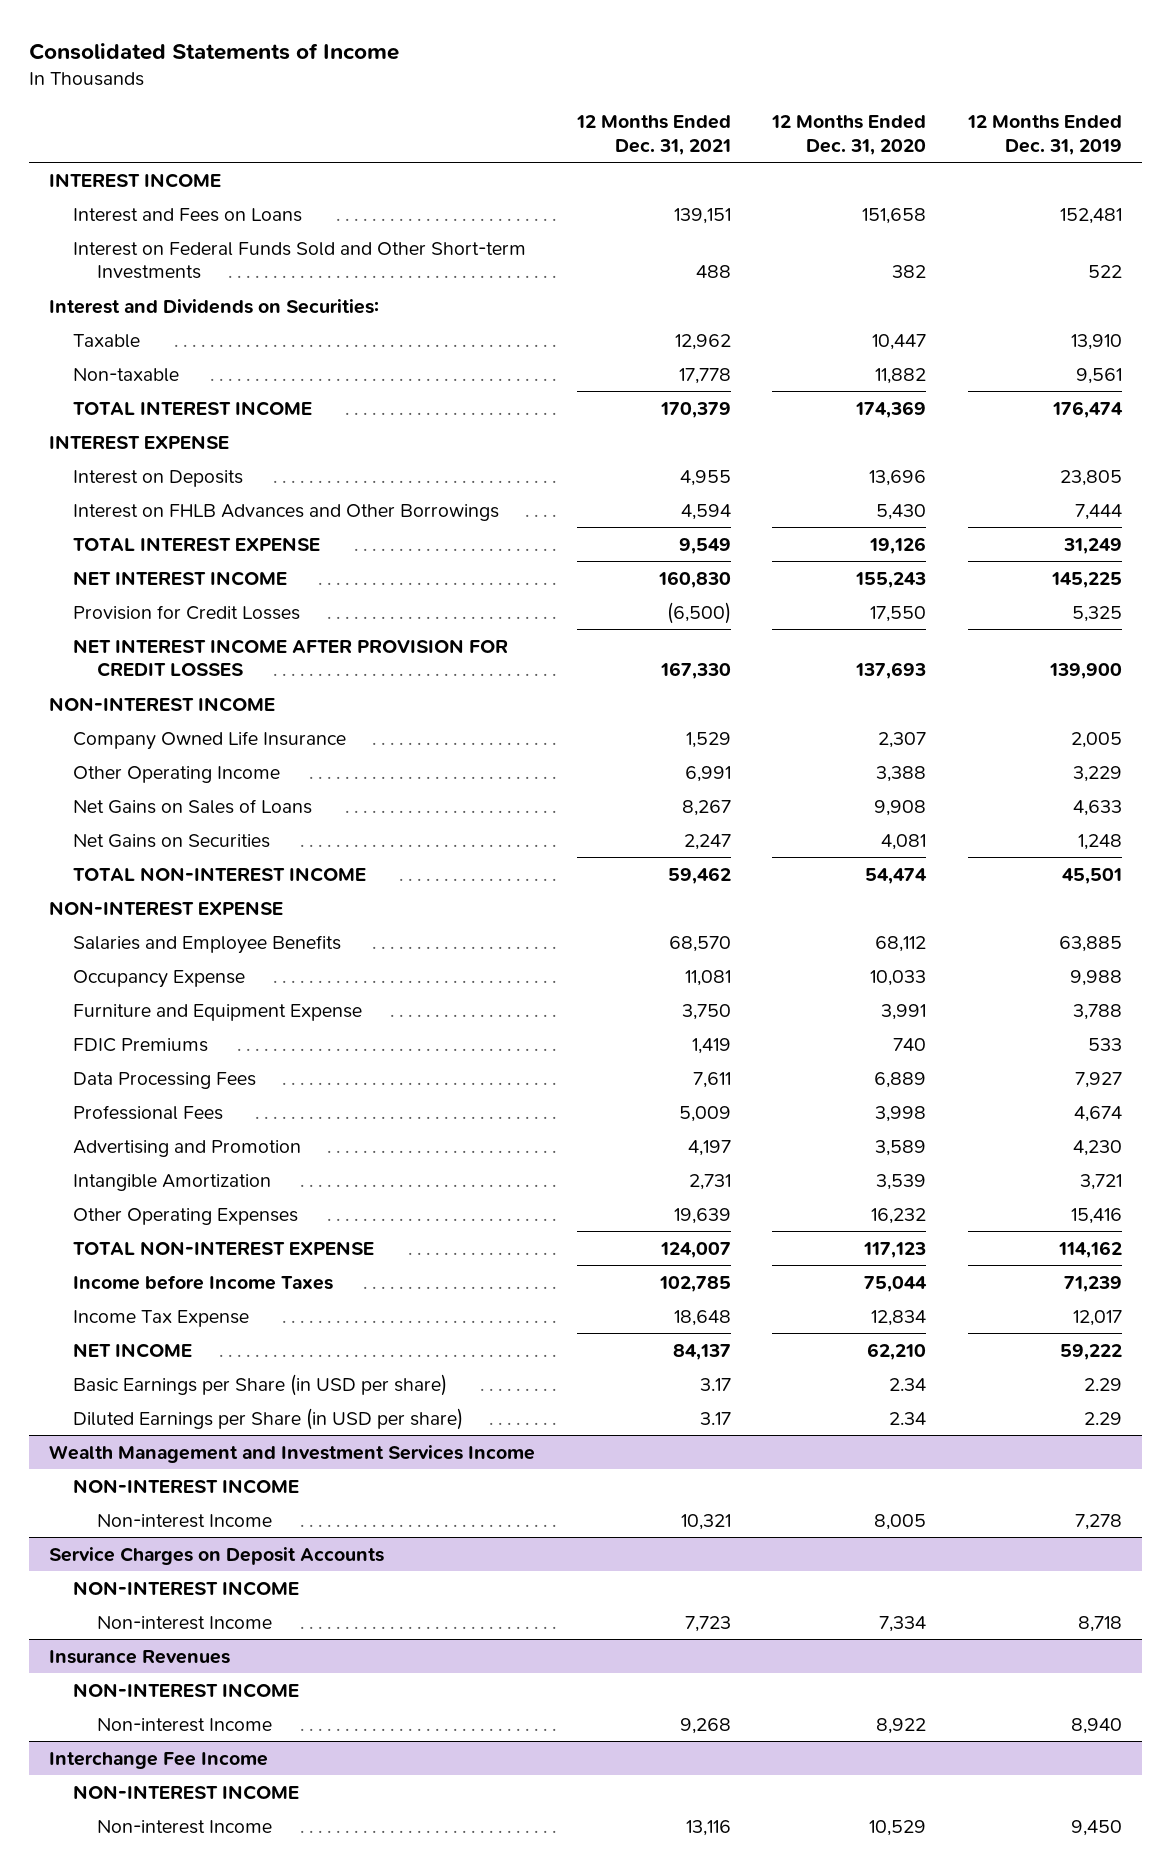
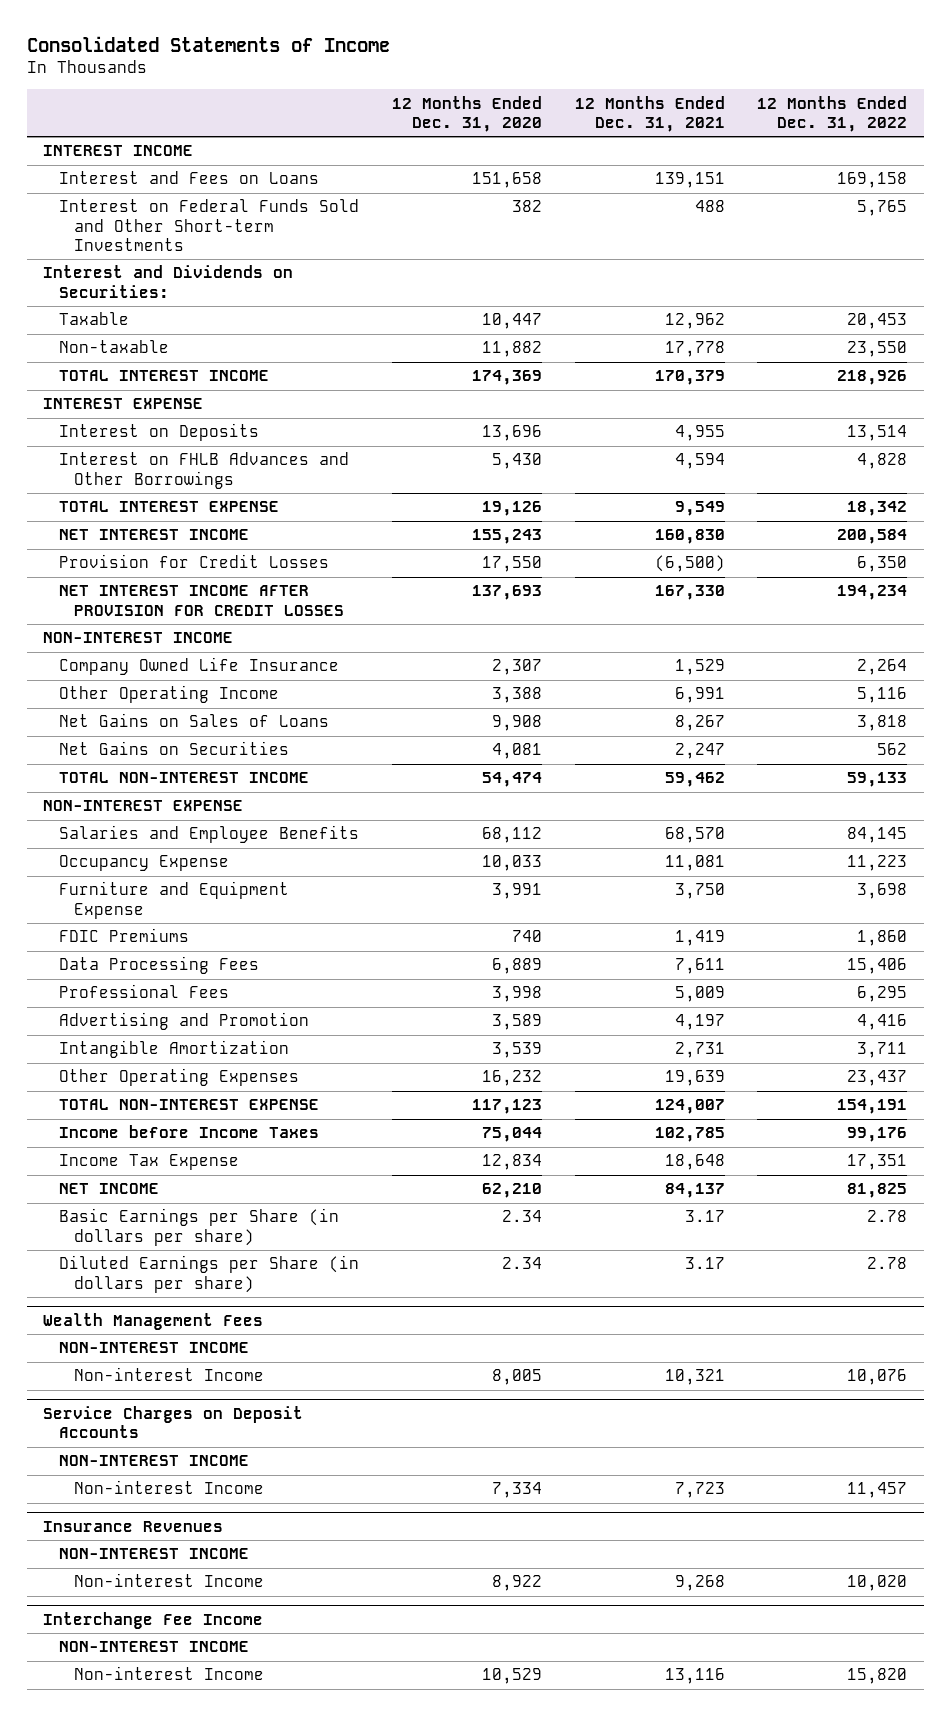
[966,115,1122,155] 12 Months Ended Dec. 31, 2019 -> none
none -> [757,95,908,133] 12 Months Ended Dec. 31, 2022
[49,1444,536,1463] Wealth Management and Investment Services Income -> none
[73,1373,448,1396] Basic Earnings per Share (in USD per share) -> [58,1208,339,1246] Basic Earnings per Share (in dollars per share)
[73,1407,464,1430] Diluted Earnings per Share (in USD per share) -> [58,1255,359,1293] Diluted Earnings per Share (in dollars per share)
none -> [43,1313,264,1331] Wealth Management Fees

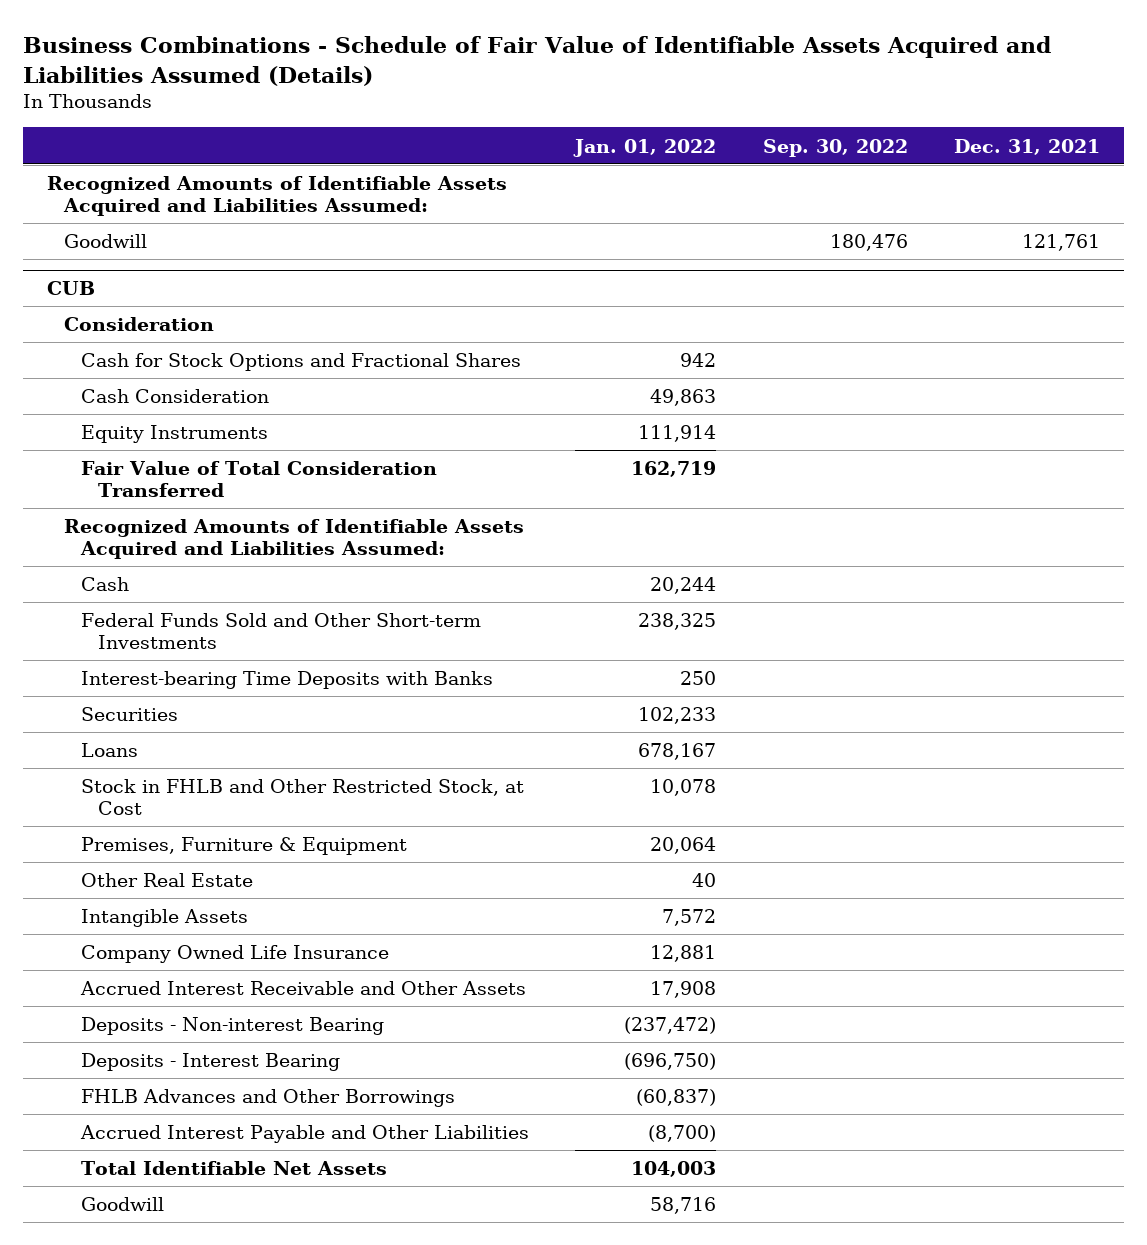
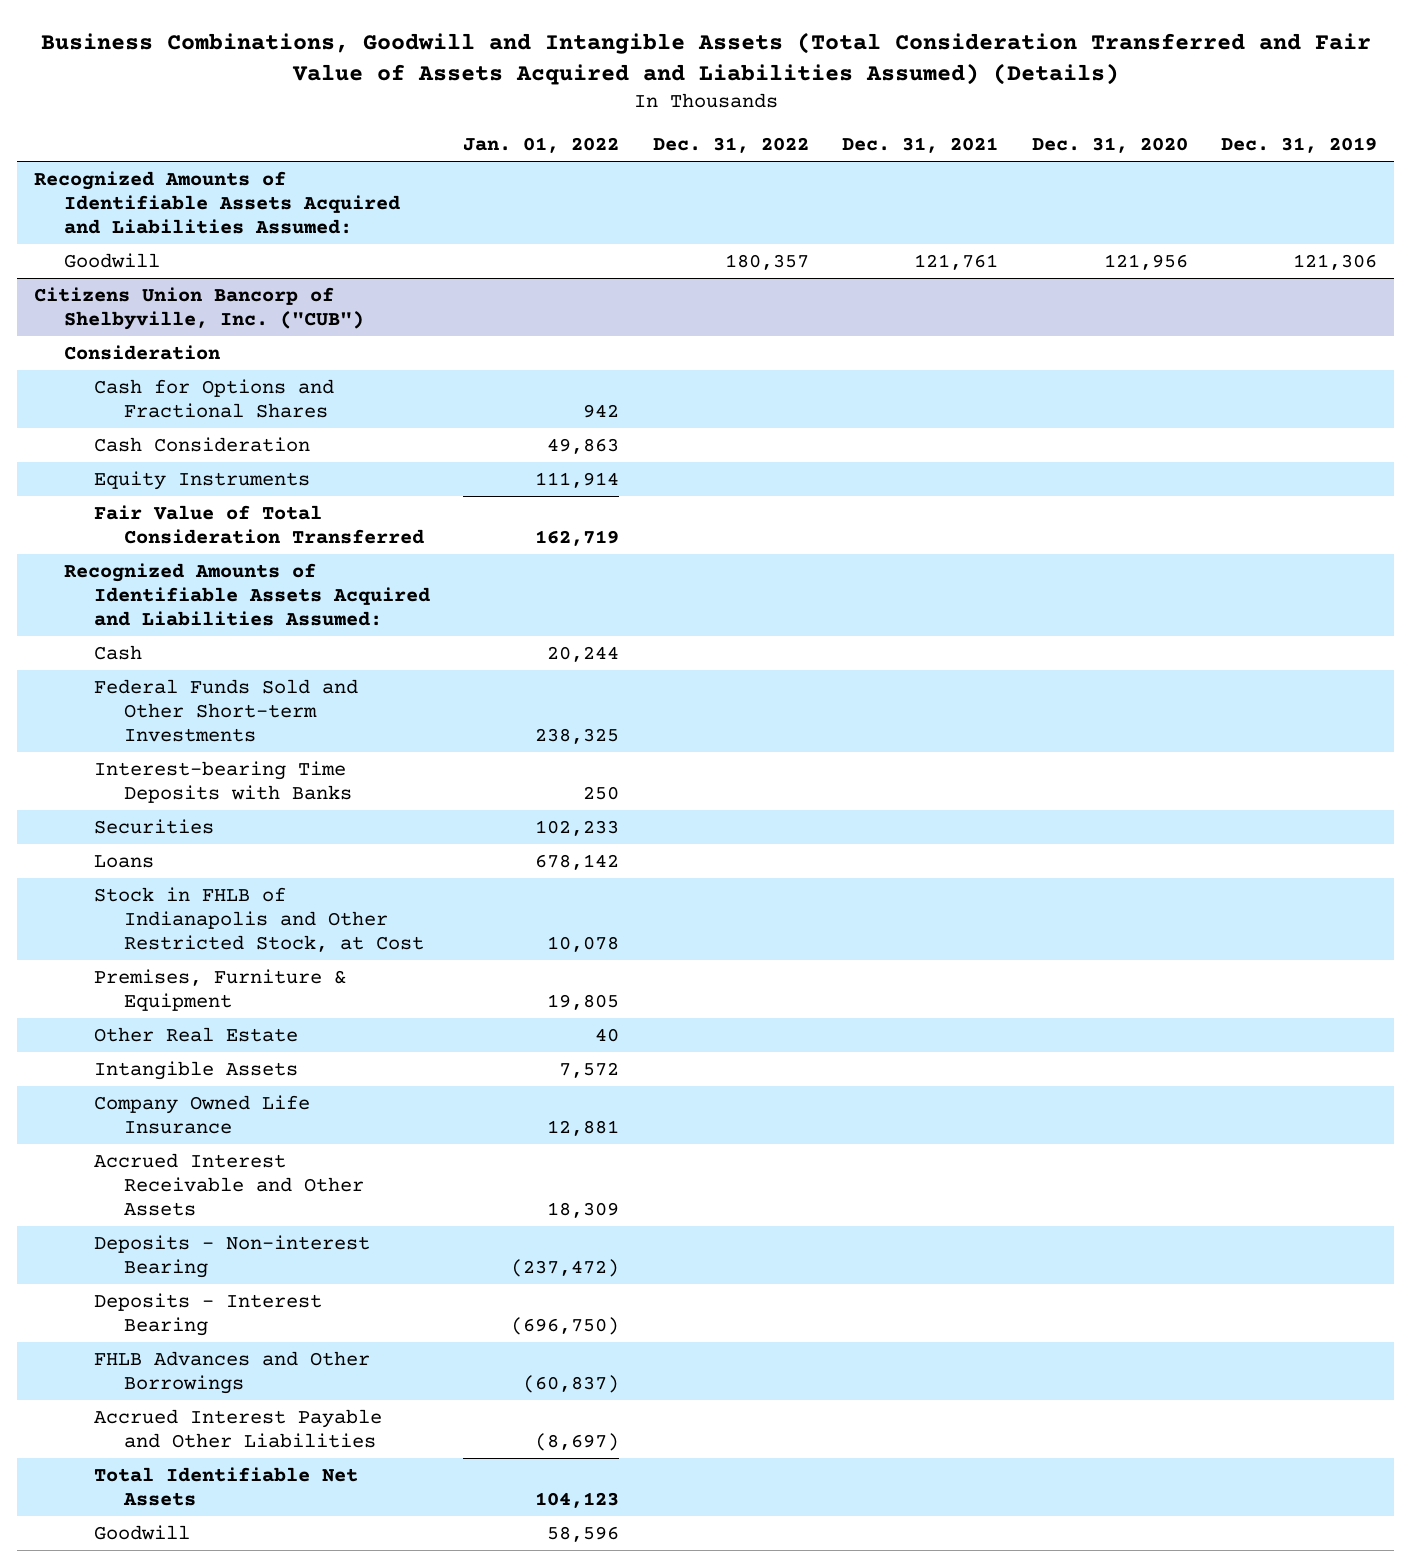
[23,35,1052,86] Business Combinations - Schedule of Fair Value of Identifiable Assets Acquired and Liabilities Assumed (Details) -> [40,31,1371,86] Business Combinations, Goodwill and Intangible Assets (Total Consideration Transferred and Fair Value of Assets Acquired and Liabilities Assumed) (Details)
[762,138,908,157] Sep. 30, 2022 -> none
none -> [652,137,809,154] Dec. 31, 2022
none -> [1031,137,1188,154] Dec. 31, 2020
none -> [1221,137,1378,154] Dec. 31, 2019
[46,281,95,296] CUB -> [33,286,364,330] Citizens Union Bancorp of Shelbyville, Inc. ("CUB")
[80,353,521,372] Cash for Stock Options and Fractional Shares -> [93,378,334,418] Cash for Options and Fractional Shares
[638,743,717,761] 678,167 -> [535,853,620,870] 678,142
[80,779,524,816] Stock in FHLB and Other Restricted Stock, at Cost -> [93,886,424,953] Stock in FHLB of Indianapolis and Other Restricted Stock, at Cost
[650,837,717,855] 20,064 -> [547,993,620,1010] 19,805
[650,981,717,999] 17,908 -> [547,1202,620,1219] 18,309
[648,1125,717,1143] (8,700) -> [535,1432,620,1451] (8,697)
[631,1161,717,1178] 104,003 -> [535,1491,620,1508] 104,123
[650,1197,717,1215] 58,716 -> [547,1525,620,1542] 58,596

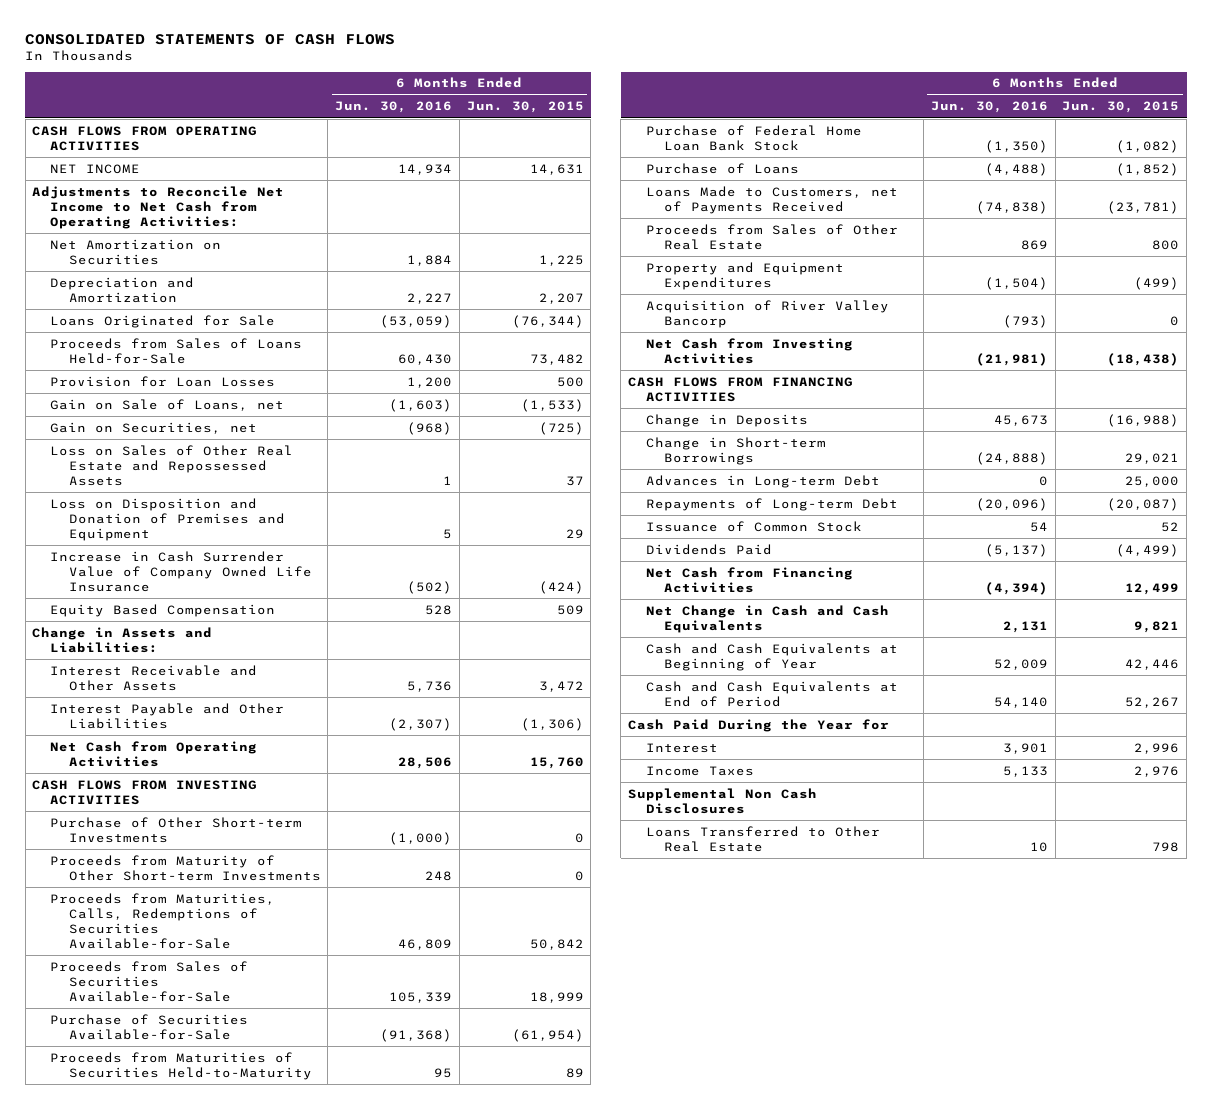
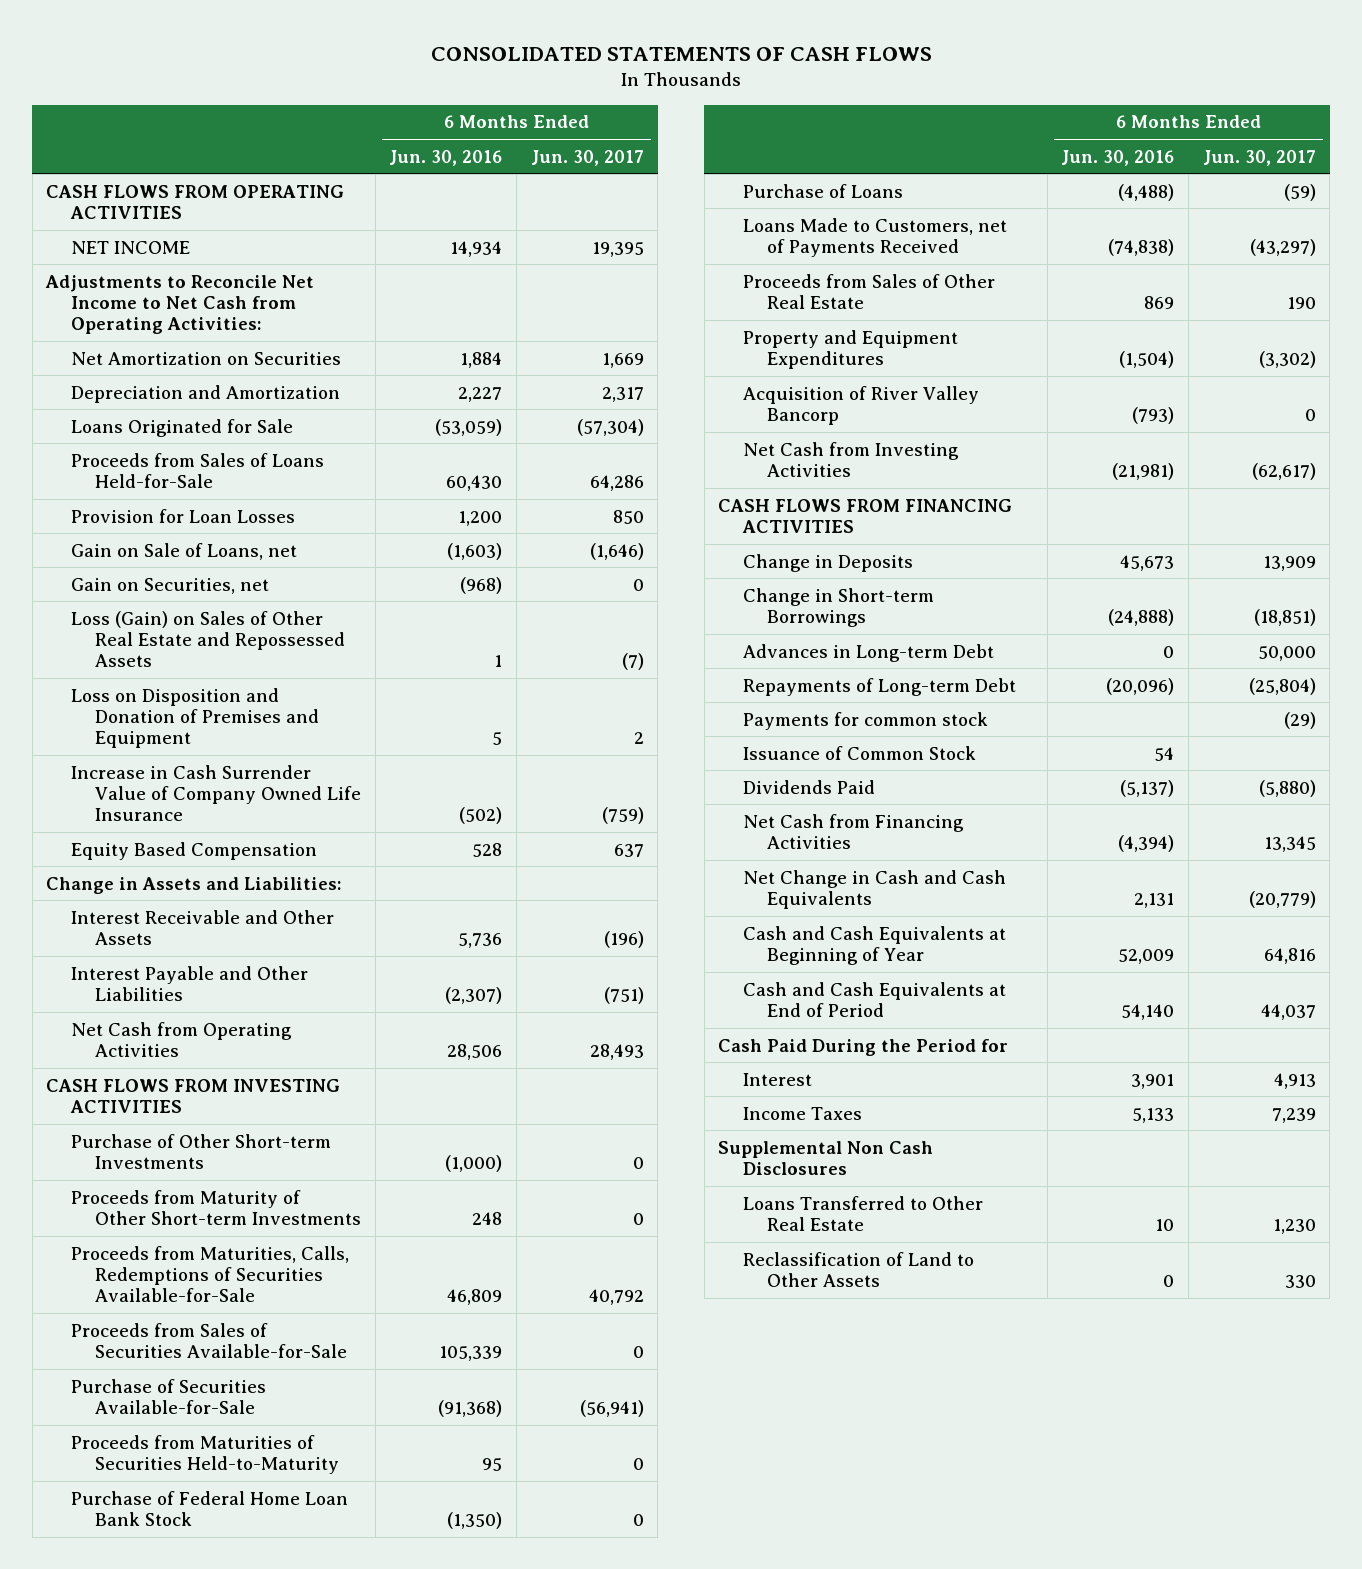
[466,101,584,114] Jun. 30, 2015 -> none
none -> [530,149,644,166] Jun. 30, 2017
[50,444,294,486] Loss on Sales of Other Real Estate and Repossessed Assets -> [70,610,346,668] Loss (Gain) on Sales of Other Real Estate and Repossessed Assets
none -> [742,711,988,730] Payments for common stock
[627,718,889,732] Cash Paid During the Year for -> [718,1038,1009,1056] Cash Paid During the Period for
none -> [742,1251,974,1287] Reclassification of Land to Other Assets

